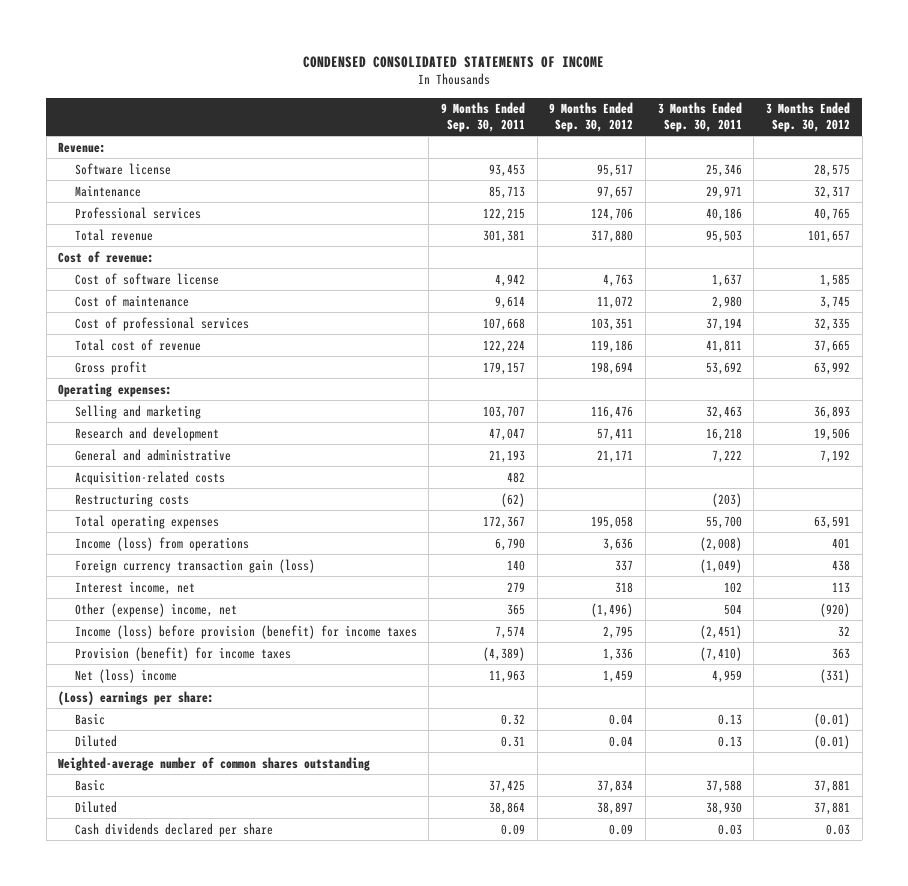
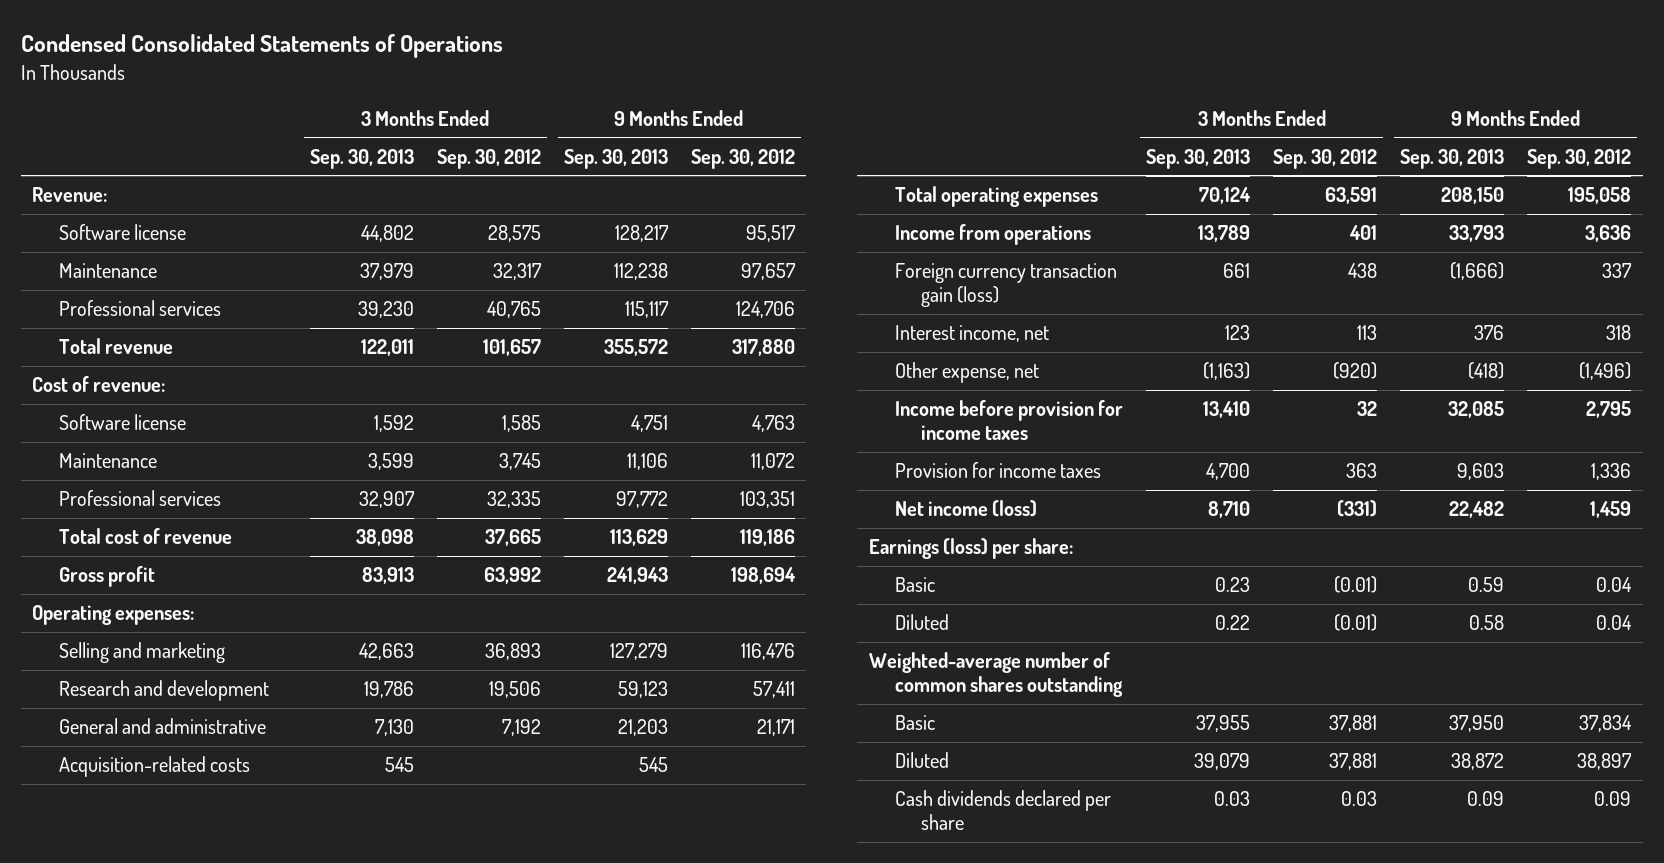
[303,55,605,68] CONDENSED CONSOLIDATED STATEMENTS OF INCOME -> [20,34,503,59] Condensed Consolidated Statements of Operations
[440,102,525,132] 9 Months Ended Sep. 30, 2011 -> none
[657,102,742,132] 3 Months Ended Sep. 30, 2011 -> none
none -> [309,148,414,169] Sep. 30, 2013
none -> [563,148,668,169] Sep. 30, 2013
[74,272,219,285] Cost of software license -> [58,414,186,431] Software license
[74,294,189,307] Cost of maintenance -> [58,453,157,469] Maintenance
[74,316,249,331] Cost of professional services -> [58,490,221,507] Professional services
[74,492,189,507] Restructuring costs -> none
[74,536,249,551] Income (loss) from operations -> [895,224,1092,246] Income from operations
[74,602,237,617] Other (expense) income, net -> [895,362,1040,384] Other expense, net
[74,624,417,639] Income (loss) before provision (benefit) for income taxes -> [895,400,1124,441] Income before provision for income taxes
[74,646,291,661] Provision (benefit) for income taxes -> [895,462,1102,479] Provision for income taxes
[74,668,177,683] Net (loss) income -> [895,500,1038,518] Net income (loss)
[58,690,215,705] (Loss) earnings per share: -> [868,538,1073,560] Earnings (loss) per share:

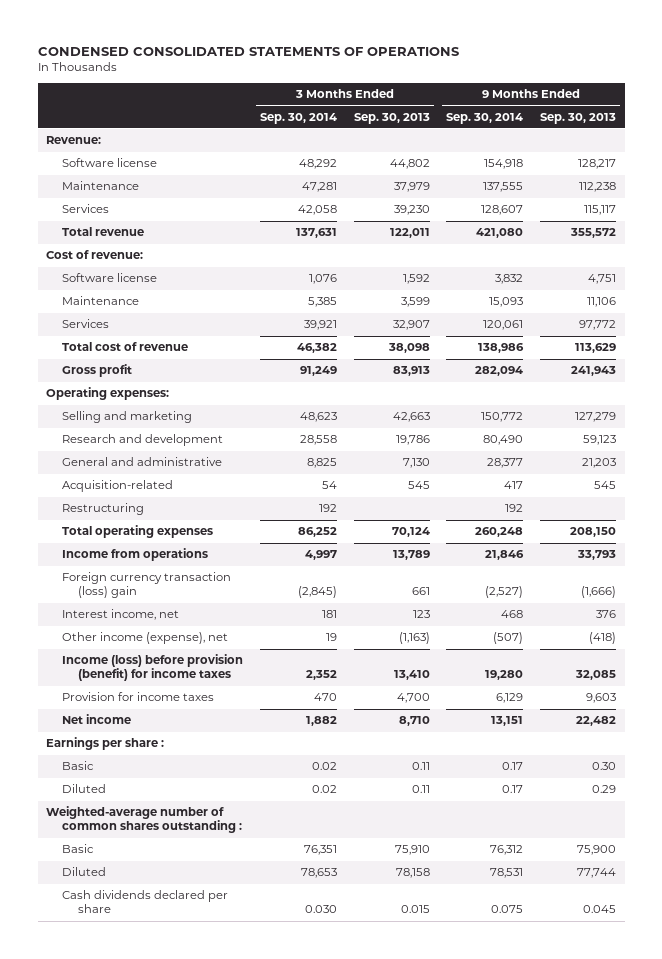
[20,34,503,59] Condensed Consolidated Statements of Operations -> [37,46,459,56] CONDENSED CONSOLIDATED STATEMENTS OF OPERATIONS
[436,148,541,169] Sep. 30, 2012 -> none
[690,148,795,169] Sep. 30, 2012 -> none
none -> [259,112,337,124] Sep. 30, 2014
none -> [446,112,524,124] Sep. 30, 2014
[58,300,221,317] Professional services -> [62,204,110,214] Services
[58,490,221,507] Professional services -> [62,319,110,329] Services
[58,756,250,778] Acquisition-related costs -> [62,480,174,493] Acquisition-related
none -> [62,503,145,516] Restructuring
[895,263,1118,308] Foreign currency transaction gain (loss) -> [62,572,232,599] Foreign currency transaction (loss) gain
[895,362,1040,384] Other expense, net -> [62,632,229,645] Other income (expense), net
[895,400,1124,441] Income before provision for income taxes -> [62,654,244,682] Income (loss) before provision (benefit) for income taxes
[895,500,1038,518] Net income (loss) -> [62,714,132,725] Net income
[868,538,1073,560] Earnings (loss) per share: -> [46,737,165,751] Earnings per share :
[1215,577,1251,593] 0.23 -> [411,762,430,771] 0.11
[1468,577,1505,593] 0.59 -> [592,762,617,771] 0.30
[1215,615,1251,631] 0.22 -> [411,785,430,794] 0.11
[1469,615,1505,631] 0.58 -> [592,785,617,794] 0.29
[868,652,1124,698] Weighted-average number of common shares outstanding -> [46,806,243,834] Weighted-average number of common shares outstanding :
[1196,715,1251,733] 37,955 -> [394,845,430,856] 75,910
[1449,715,1505,733] 37,950 -> [577,845,617,856] 75,900
[1194,753,1251,771] 39,079 -> [395,868,430,879] 78,158
[1451,753,1505,771] 38,872 -> [577,868,617,879] 77,744
[1214,791,1251,807] 0.03 -> [400,905,430,914] 0.015
[1467,791,1505,807] 0.09 -> [583,905,617,914] 0.045

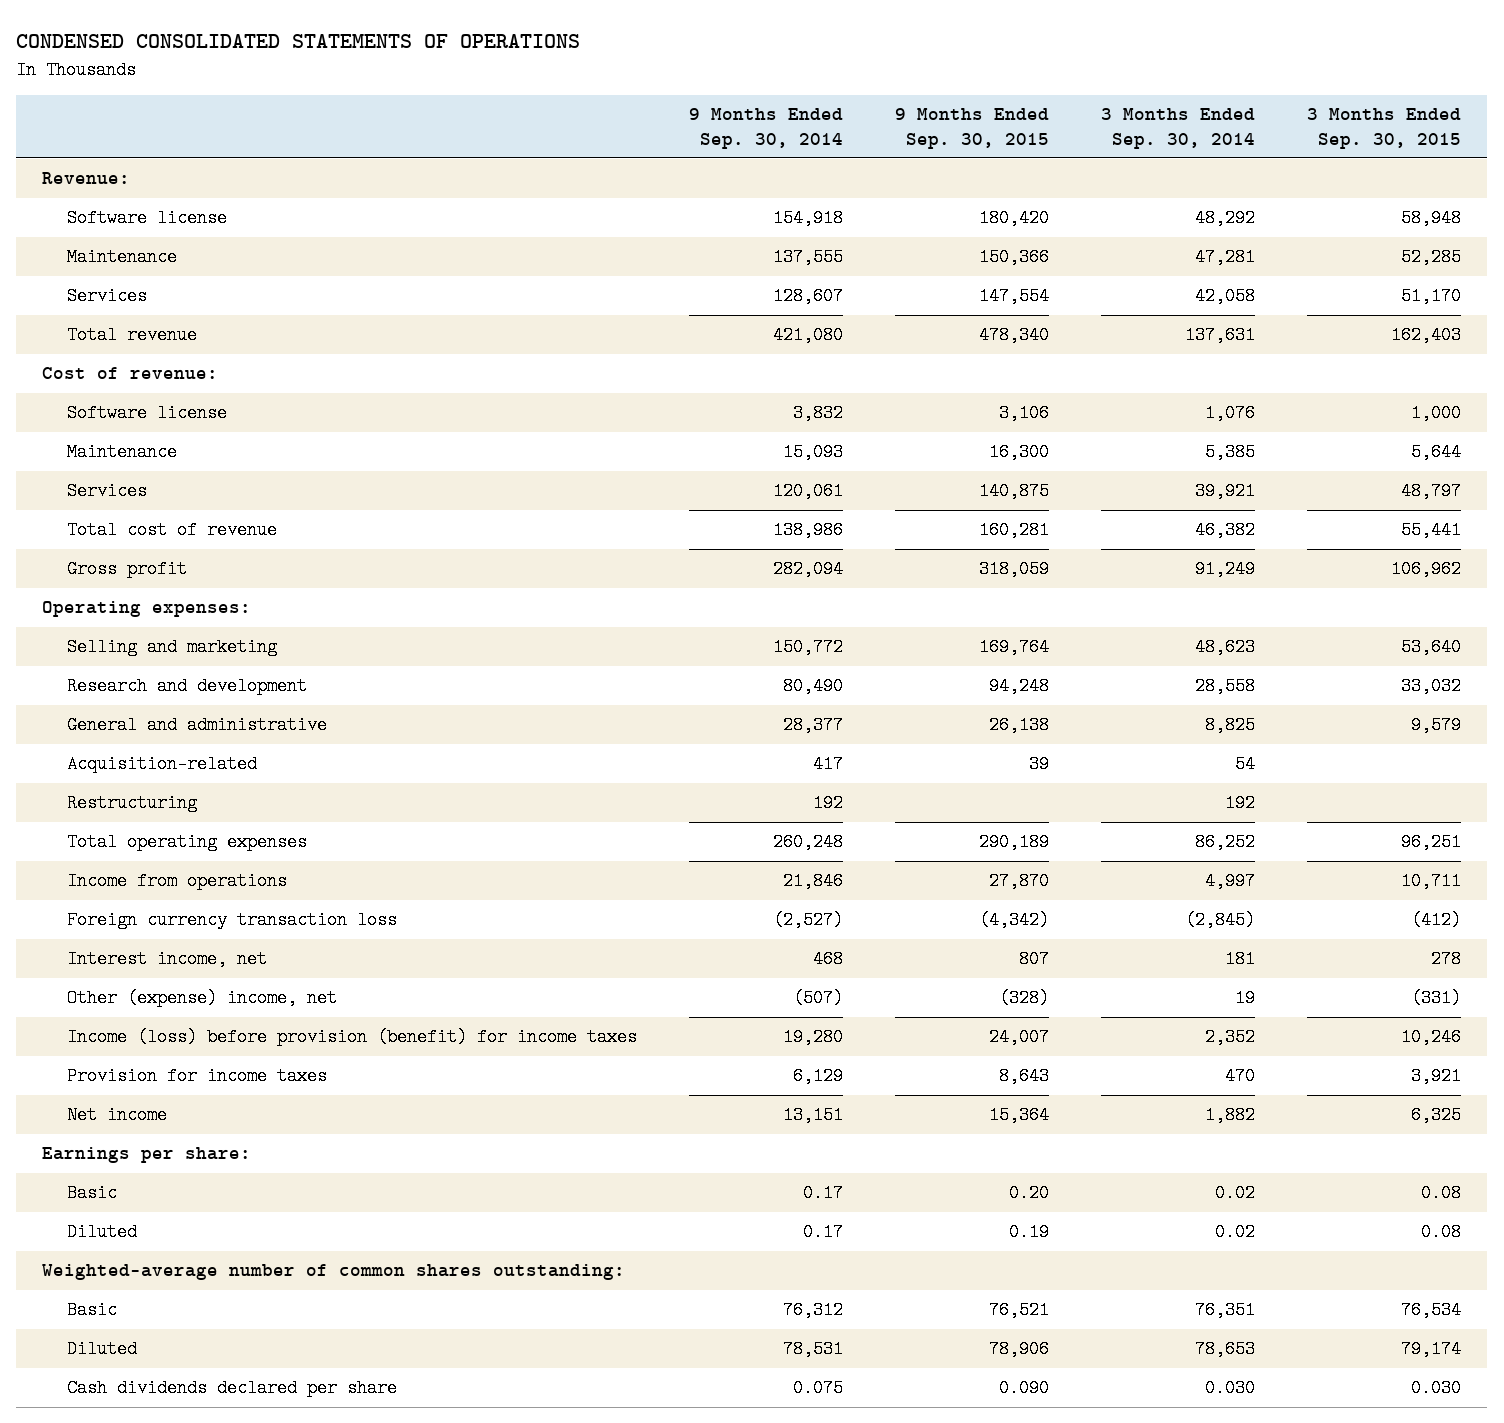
[353,112,430,124] Sep. 30, 2013 -> none
[540,112,617,124] Sep. 30, 2013 -> none
none -> [895,108,1050,149] 9 Months Ended Sep. 30, 2015
none -> [1307,108,1462,149] 3 Months Ended Sep. 30, 2015
[62,572,232,599] Foreign currency transaction (loss) gain -> [67,911,398,930] Foreign currency transaction loss
[62,632,229,645] Other income (expense), net -> [67,989,338,1008] Other (expense) income, net
[46,737,165,751] Earnings per share : -> [42,1147,252,1164] Earnings per share:
[46,806,243,834] Weighted-average number of common shares outstanding : -> [42,1264,626,1281] Weighted-average number of common shares outstanding:

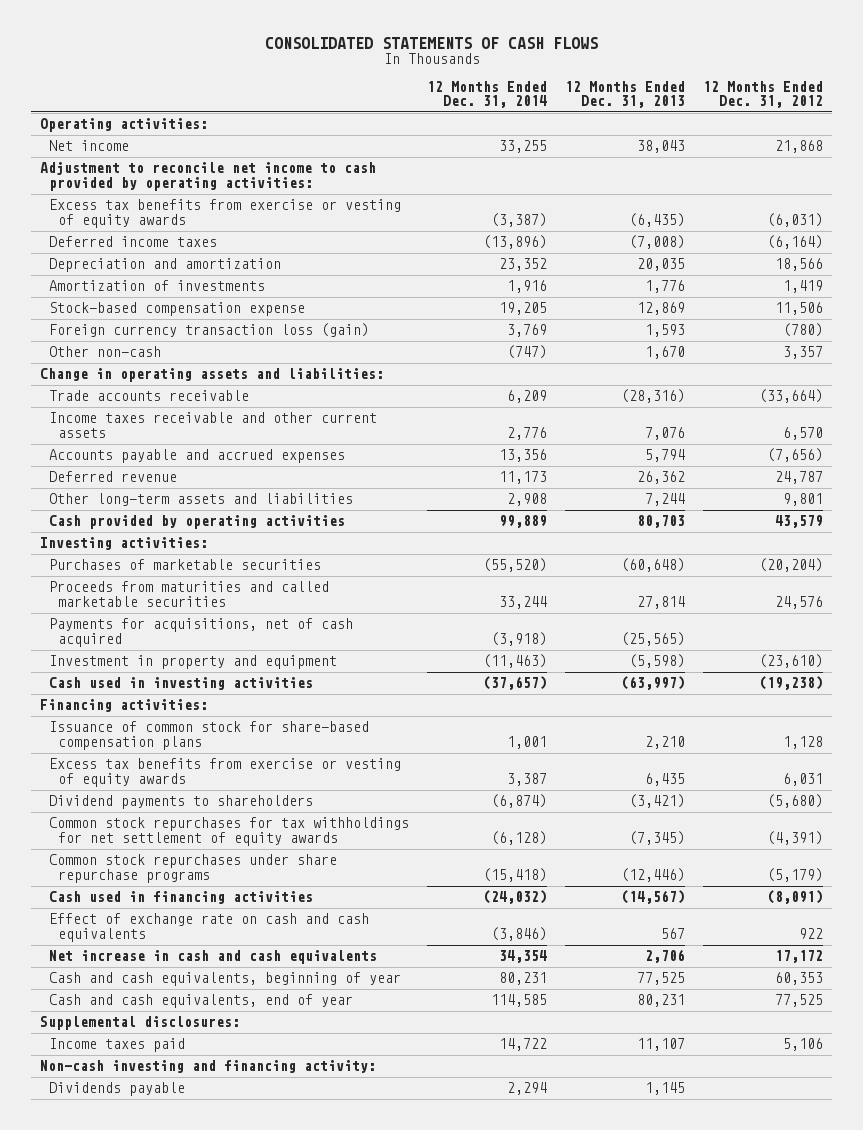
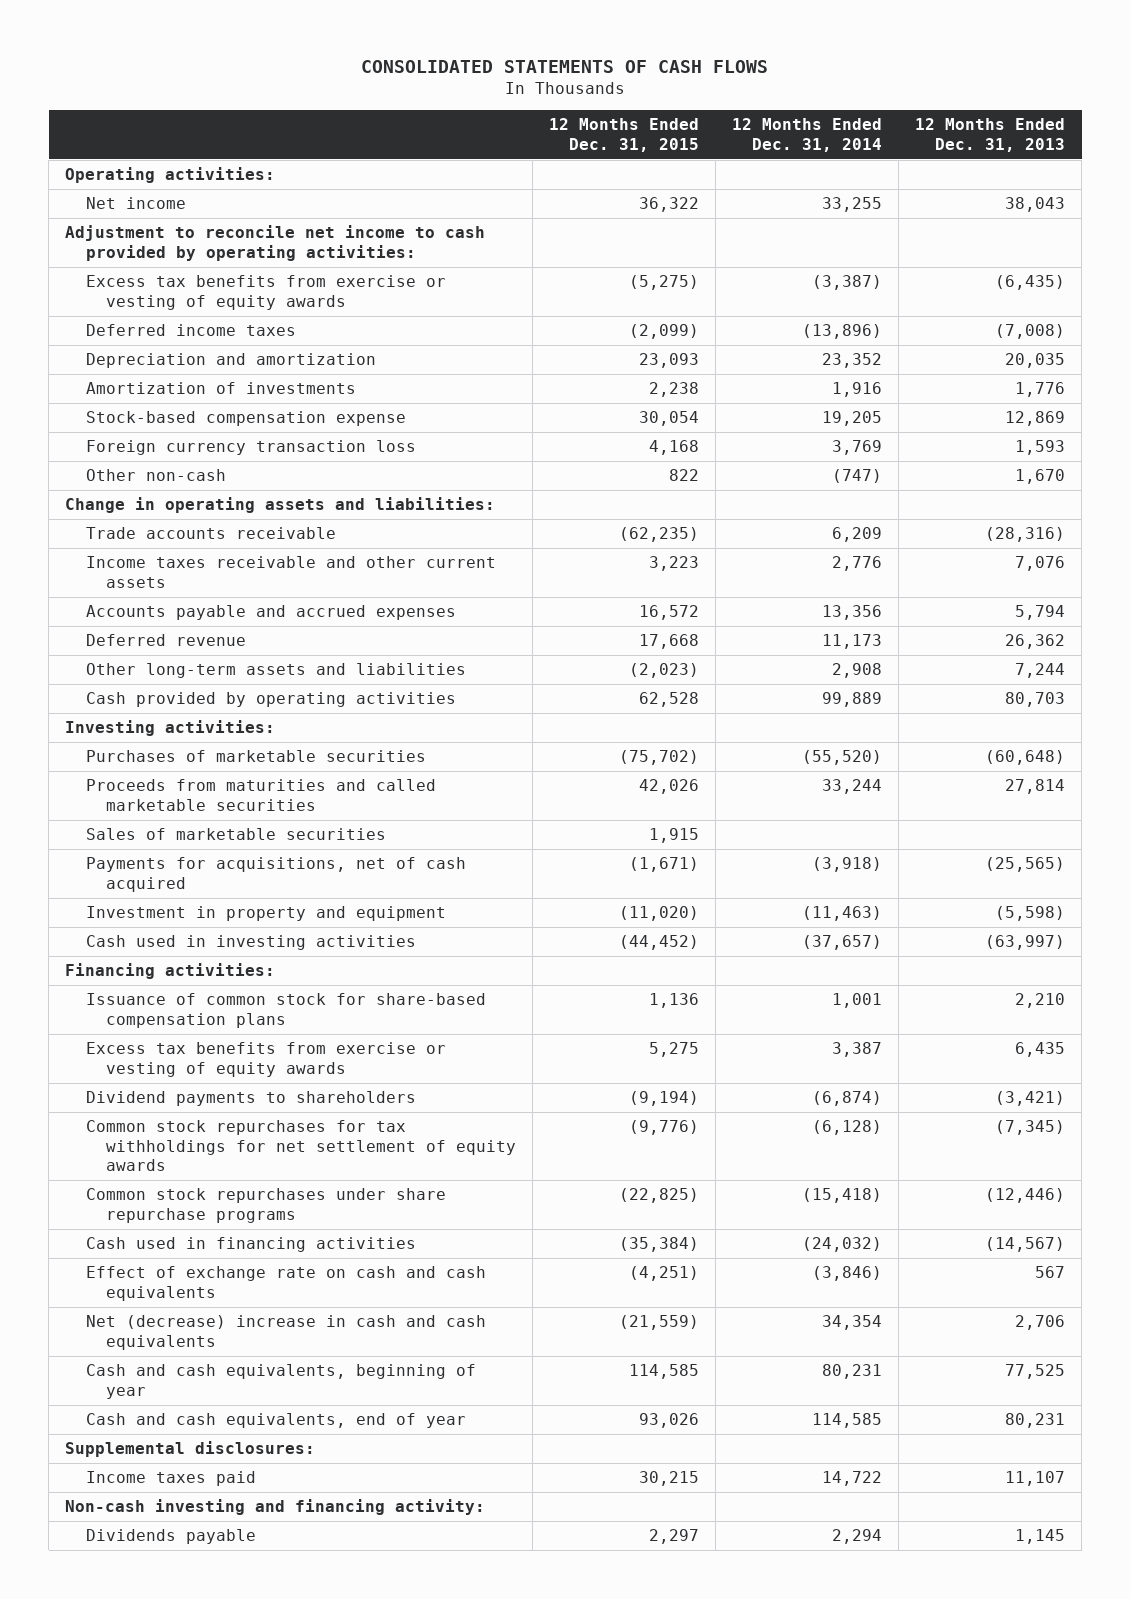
[703,80,824,109] 12 Months Ended Dec. 31, 2012 -> none
none -> [548,118,699,152] 12 Months Ended Dec. 31, 2015
[48,323,369,338] Foreign currency transaction loss (gain) -> [85,440,416,456] Foreign currency transaction loss
none -> [85,828,386,841] Sales of marketable securities
[48,950,377,965] Net increase in cash and cash equivalents -> [85,1315,486,1350] Net (decrease) increase in cash and cash equivalents

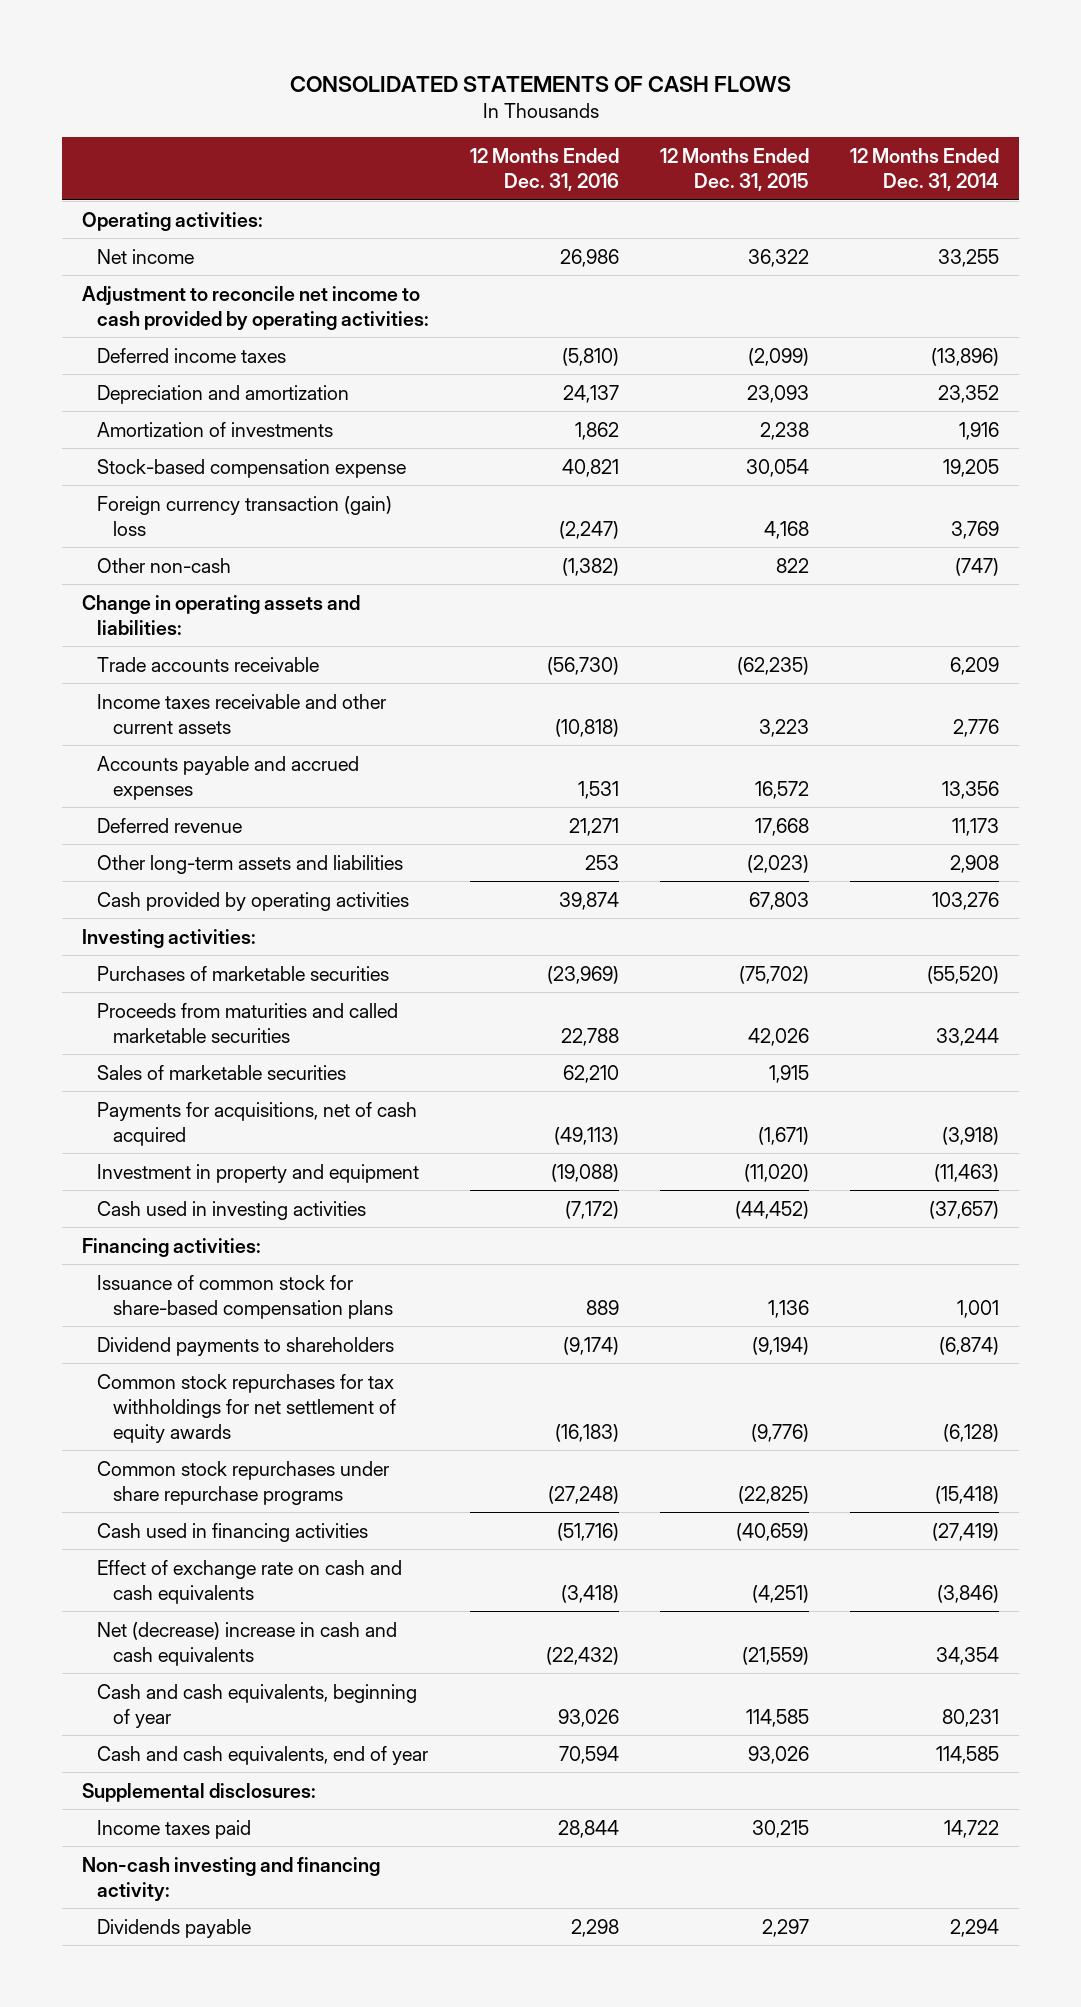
[915,118,1066,152] 12 Months Ended Dec. 31, 2013 -> none
none -> [470,147,620,191] 12 Months Ended Dec. 31, 2016
[85,275,446,310] Excess tax benefits from exercise or vesting of equity awards -> none
[85,440,416,456] Foreign currency transaction loss -> [97,495,393,536] Foreign currency transaction (gain) loss
[638,692,699,708] 62,528 -> [749,891,810,910] 67,803
[821,692,882,708] 99,889 -> [932,891,1000,910] 103,276
[85,1042,446,1077] Excess tax benefits from exercise or vesting of equity awards -> none
[618,1237,699,1253] (35,384) -> [736,1522,810,1541] (40,659)
[801,1237,882,1253] (24,032) -> [932,1522,1000,1541] (27,419)

